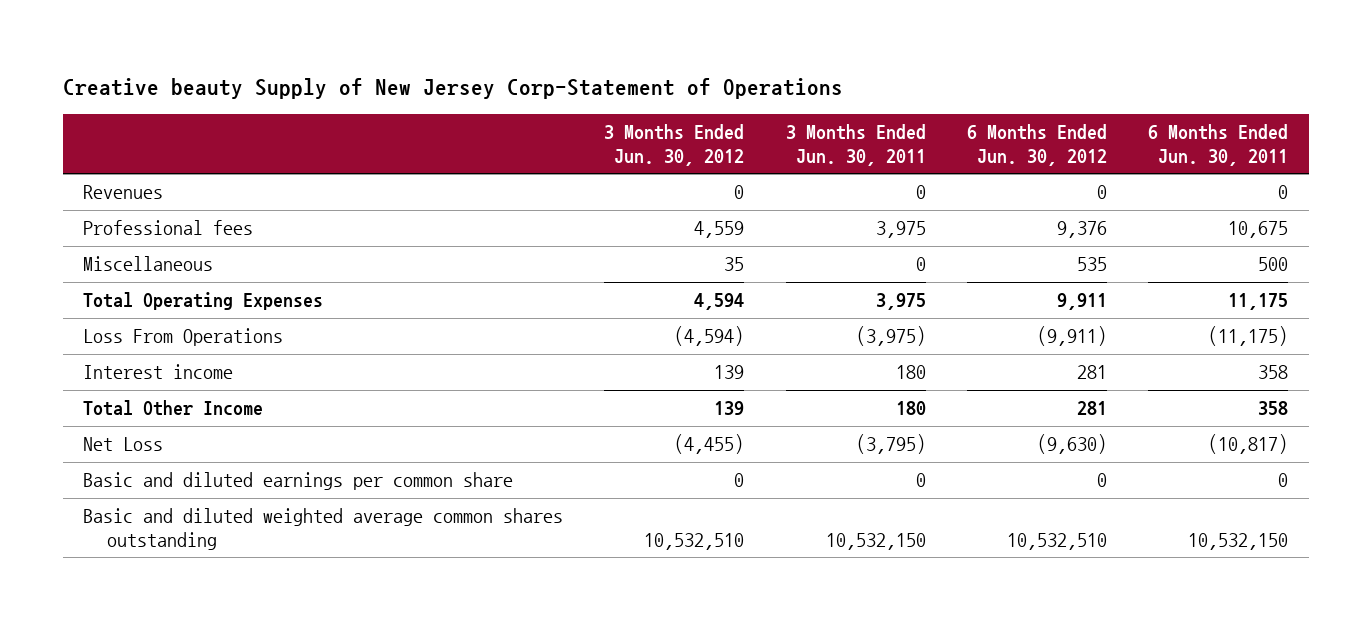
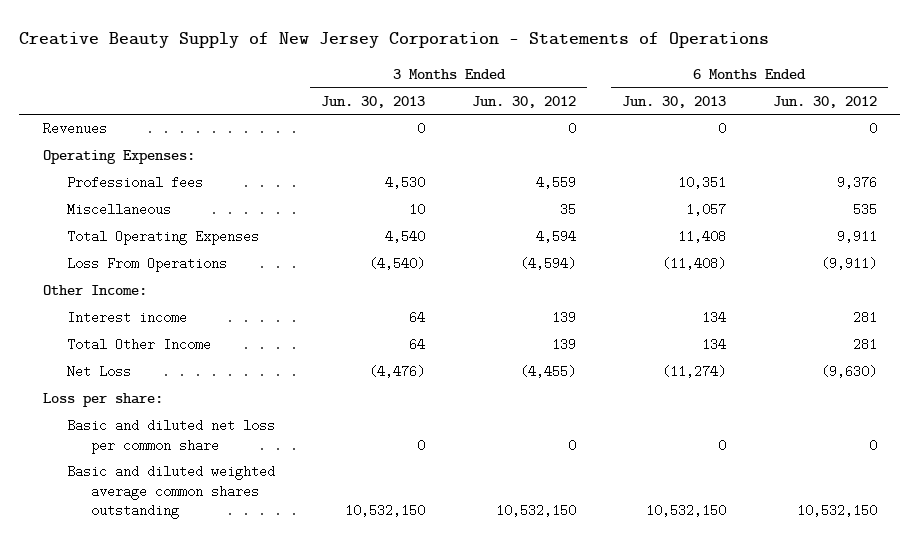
[62,77,843,99] Creative beauty Supply of New Jersey Corp-Statement of Operations -> [19,32,770,49] Creative Beauty Supply of New Jersey Corporation - Statements of Operations
[785,124,926,167] 3 Months Ended Jun. 30, 2011 -> none
[1148,124,1289,167] 6 Months Ended Jun. 30, 2011 -> none
none -> [321,95,426,108] Jun. 30, 2013
none -> [622,95,727,108] Jun. 30, 2013
none -> [42,150,195,165] Operating Expenses:
none -> [42,285,147,296] Other Income:
none -> [42,393,163,408] Loss per share:
[83,472,514,491] Basic and diluted earnings per common share -> [66,419,275,454] Basic and diluted net loss per common share
[644,532,745,550] 10,532,510 -> [495,504,576,518] 10,532,150
[1006,532,1107,550] 10,532,510 -> [796,504,877,518] 10,532,150

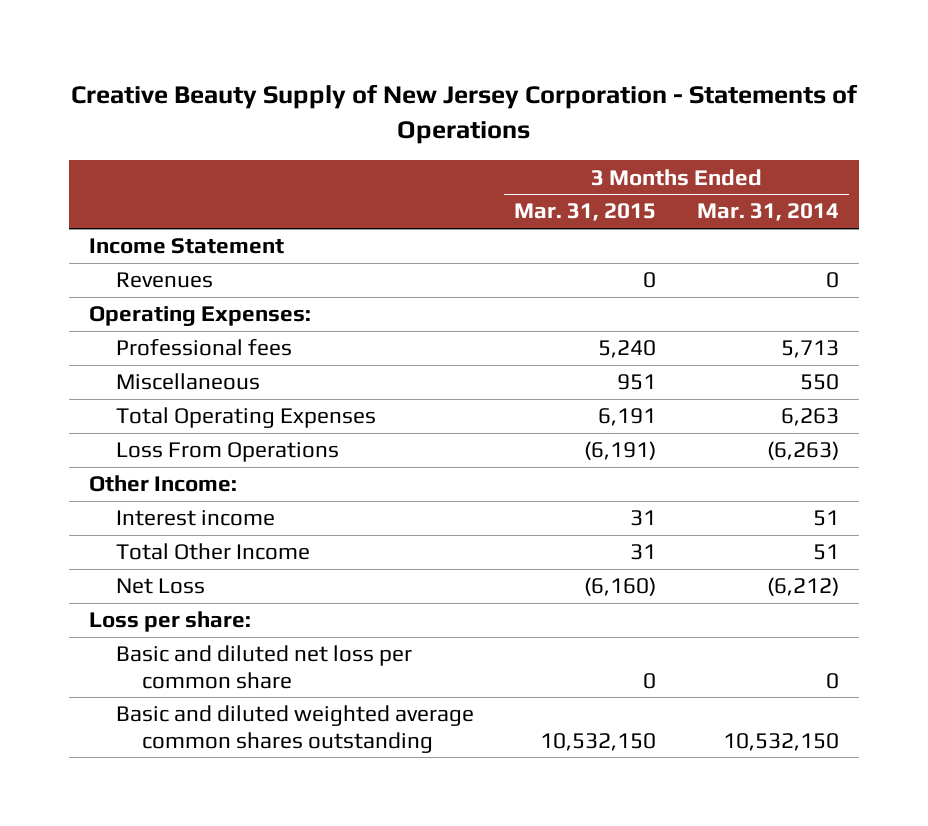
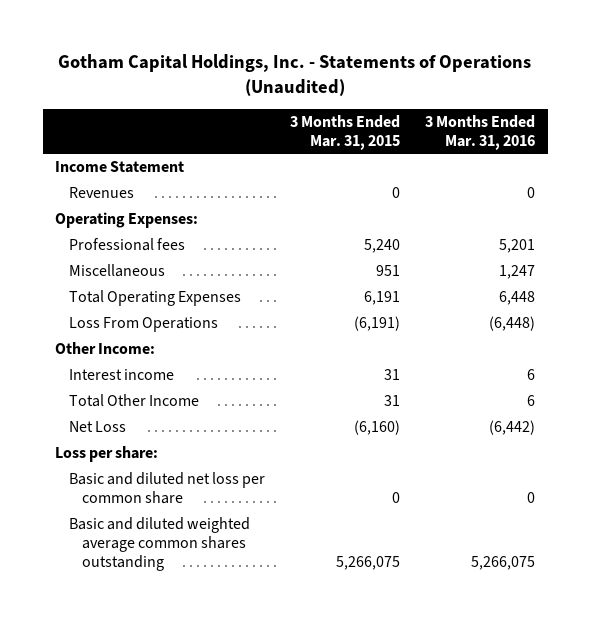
[70,84,858,145] Creative Beauty Supply of New Jersey Corporation - Statements of Operations -> [58,53,532,96] Gotham Capital Holdings, Inc. - Statements of Operations (Unaudited)
[696,203,839,222] Mar. 31, 2014 -> none
none -> [424,114,535,150] 3 Months Ended Mar. 31, 2016
[540,732,657,751] 10,532,150 -> [335,555,400,570] 5,266,075

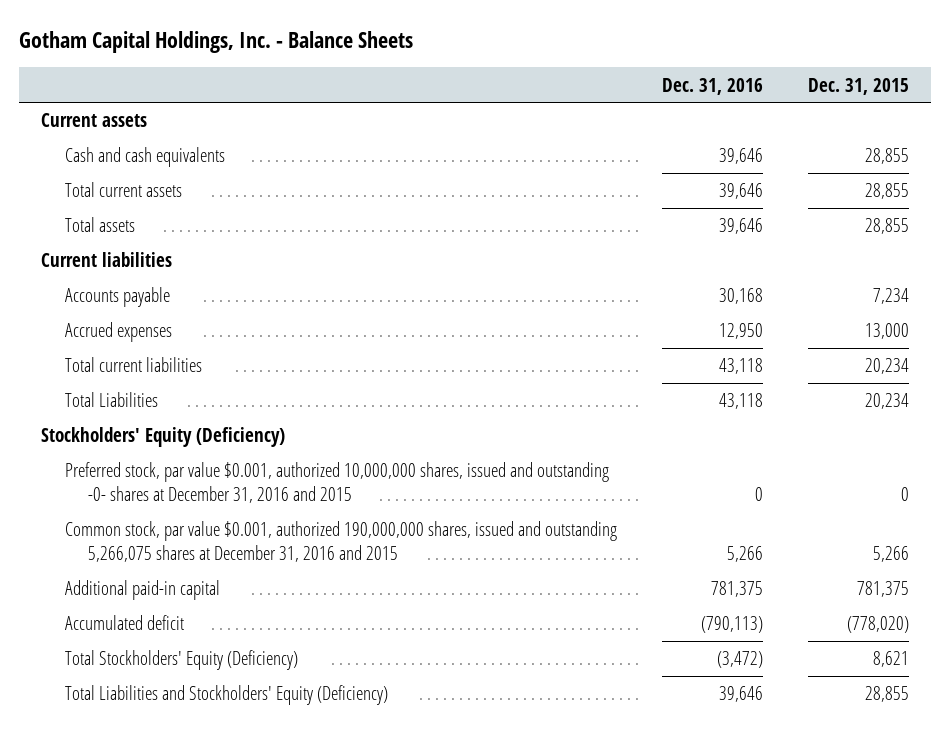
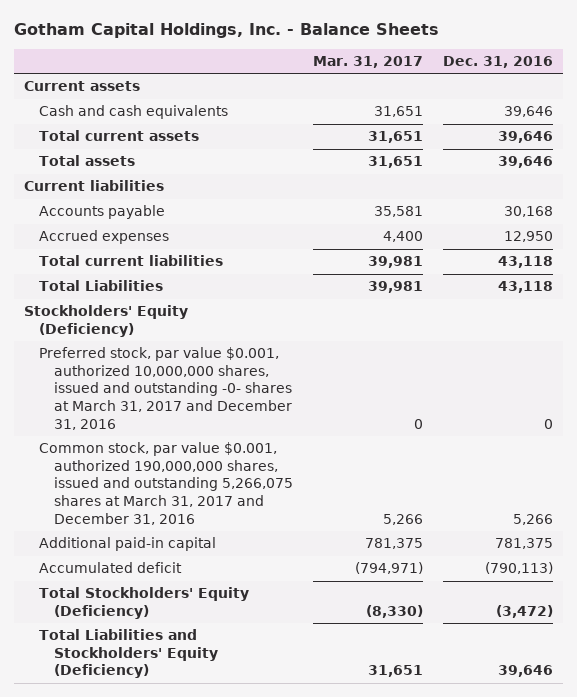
[807,77,909,95] Dec. 31, 2015 -> none
none -> [312,56,423,69] Mar. 31, 2017
[64,462,609,504] Preferred stock, par value $0.001, authorized 10,000,000 shares, issued and outstanding -0- shares at December 31, 2016 and 2015 -> [39,347,293,430] Preferred stock, par value $0.001, authorized 10,000,000 shares, issued and outstanding -0- shares at March 31, 2017 and December 31, 2016
[64,521,617,563] Common stock, par value $0.001, authorized 190,000,000 shares, issued and outstanding 5,266,075 shares at December 31, 2016 and 2015 -> [39,442,294,525] Common stock, par value $0.001, authorized 190,000,000 shares, issued and outstanding 5,266,075 shares at March 31, 2017 and December 31, 2016

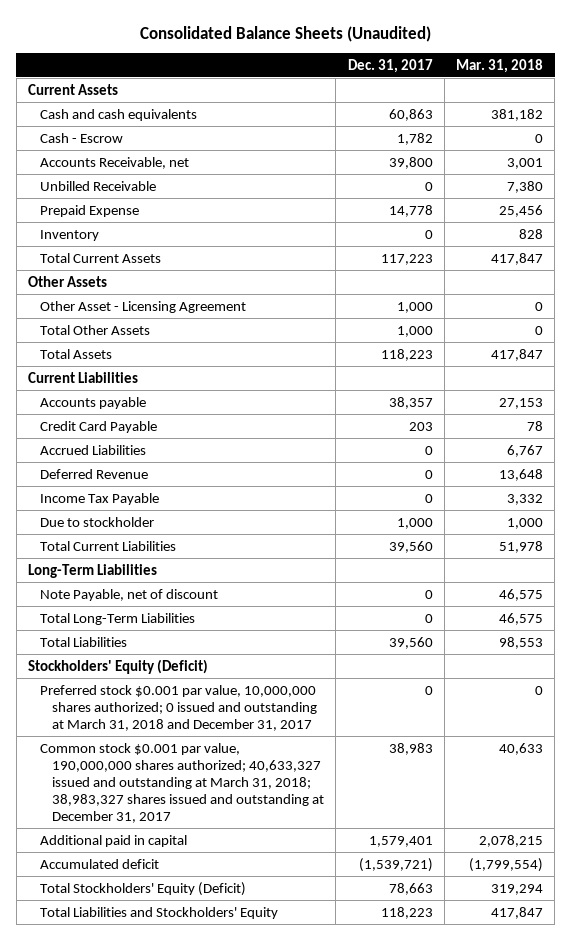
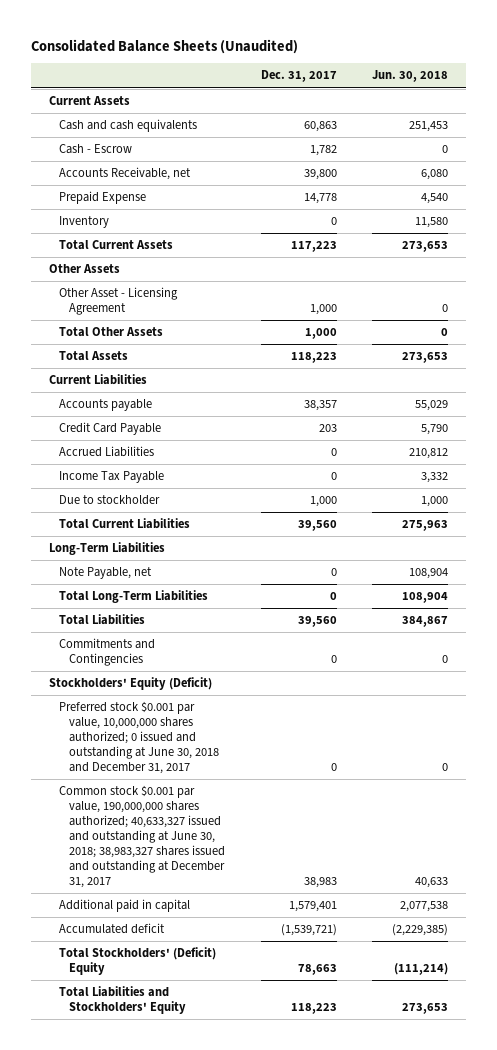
[456,58,544,73] Mar. 31, 2018 -> none
none -> [372,70,449,83] Jun. 30, 2018
[40,180,157,191] Unbilled Receivable -> none
[40,468,149,479] Deferred Revenue -> none
[40,588,219,601] Note Payable, net of discount -> [59,567,153,580] Note Payable, net
none -> [59,638,156,667] Commitments and Contingencies
[40,684,318,731] Preferred stock $0.001 par value, 10,000,000 shares authorized; 0 issued and outstanding at March 31, 2018 and December 31, 2017 -> [59,701,220,775] Preferred stock $0.001 par value, 10,000,000 shares authorized; 0 issued and outstanding at June 30, 2018 and December 31, 2017
[40,742,325,824] Common stock $0.001 par value, 190,000,000 shares authorized; 40,633,327 issued and outstanding at March 31, 2018; 38,983,327 shares issued and outstanding at December 31, 2017 -> [59,785,226,888] Common stock $0.001 par value, 190,000,000 shares authorized; 40,633,327 issued and outstanding at June 30, 2018; 38,983,327 shares issued and outstanding at December 31, 2017
[40,881,247,896] Total Stockholders' Equity (Deficit) -> [59,947,217,976] Total Stockholders' (Deficit) Equity

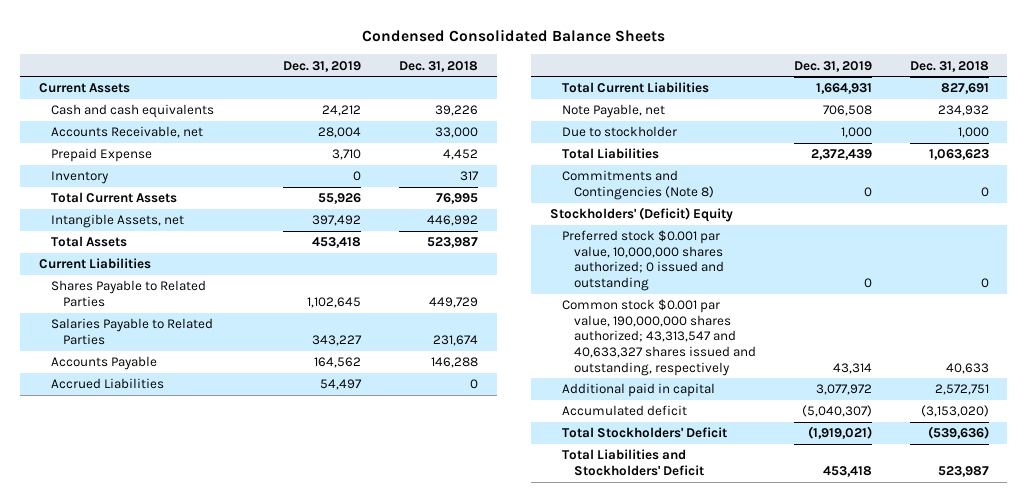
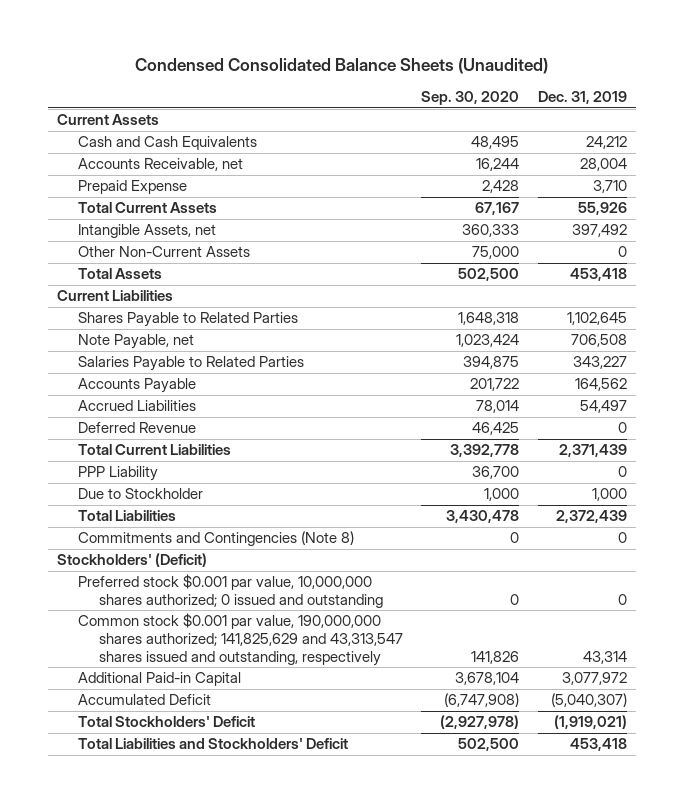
[361,28,665,42] Condensed Consolidated Balance Sheets -> [135,58,549,75] Condensed Consolidated Balance Sheets (Unaudited)
[398,60,478,72] Dec. 31, 2018 -> none
none -> [421,91,520,106] Sep. 30, 2020
[51,104,215,119] Cash and cash equivalents -> [78,136,258,151] Cash and Cash Equivalents
[51,171,110,185] Inventory -> none
none -> [78,246,251,258] Other Non-Current Assets
[561,104,665,119] Note Payable, net -> [78,334,195,350] Note Payable, net
none -> [78,422,197,434] Deferred Revenue
[815,83,872,95] 1,664,931 -> [558,444,627,458] 2,371,439
none -> [78,466,159,482] PPP Liability
[561,126,677,138] Due to stockholder -> [78,488,204,500] Due to Stockholder
[549,207,733,223] Stockholders' (Deficit) Equity -> [57,553,208,568] Stockholders' (Deficit)
[561,299,756,376] Common stock $0.001 par value, 190,000,000 shares authorized; 43,313,547 and 40,633,327 shares issued and outstanding, respectively -> [78,613,403,666] Common stock $0.001 par value, 190,000,000 shares authorized; 141,825,629 and 43,313,547 shares issued and outstanding, respectively
[561,383,715,398] Additional paid in capital -> [78,672,242,687] Additional Paid-in Capital
[561,405,687,417] Accumulated deficit -> [78,694,212,706] Accumulated Deficit

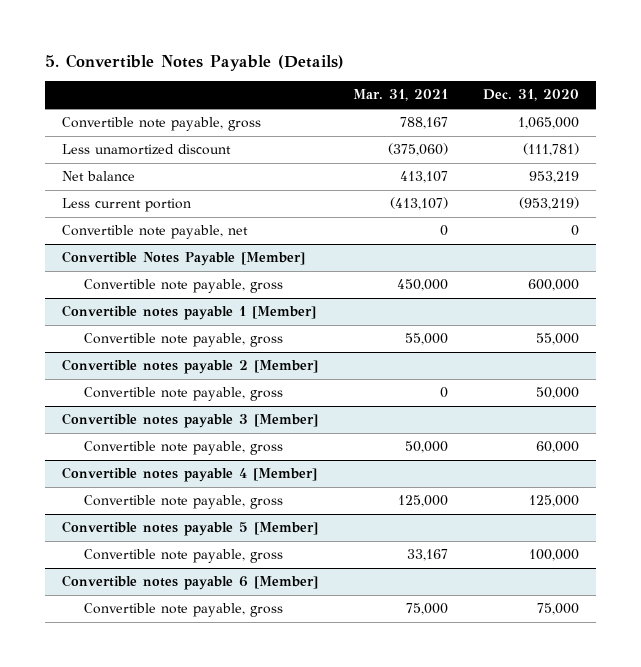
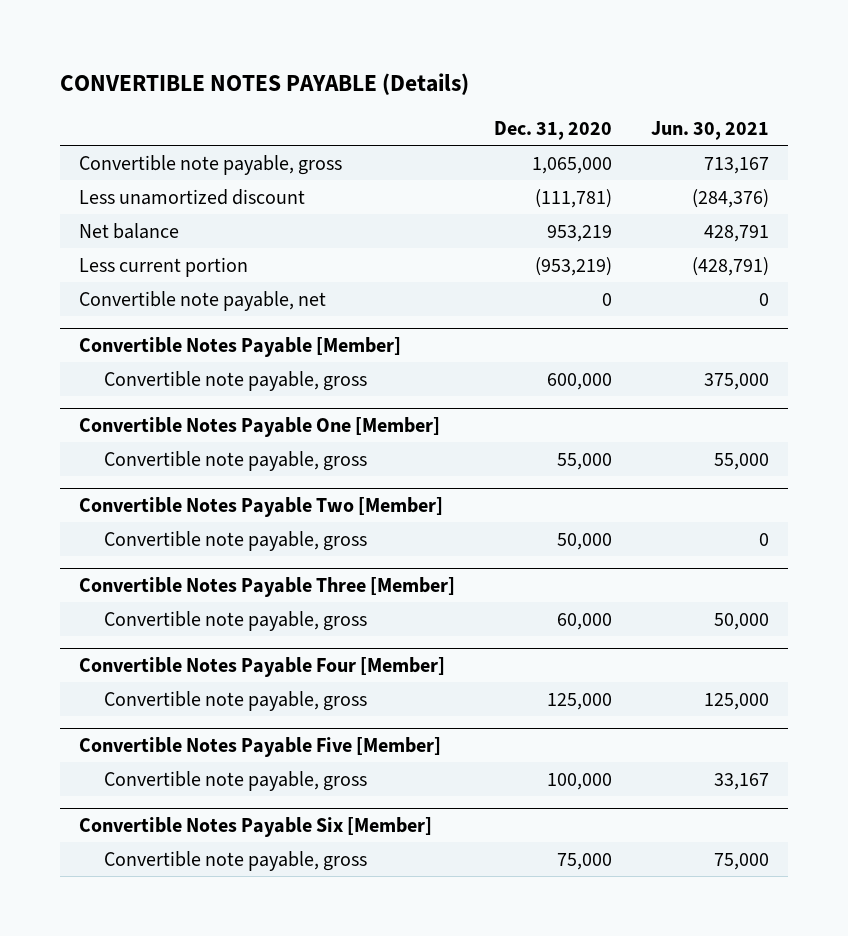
[44,53,344,71] 5. Convertible Notes Payable (Details) -> [59,73,469,96] CONVERTIBLE NOTES PAYABLE (Details)
[352,89,448,102] Mar. 31, 2021 -> none
none -> [651,121,770,141] Jun. 30, 2021
[62,305,317,321] Convertible notes payable 1 [Member] -> [79,416,441,437] Convertible Notes Payable One [Member]
[62,359,319,375] Convertible notes payable 2 [Member] -> [79,496,444,517] Convertible Notes Payable Two [Member]
[62,413,319,429] Convertible notes payable 3 [Member] -> [79,576,456,597] Convertible Notes Payable Three [Member]
[62,467,318,483] Convertible notes payable 4 [Member] -> [79,656,446,677] Convertible Notes Payable Four [Member]
[62,521,319,537] Convertible notes payable 5 [Member] -> [79,736,442,757] Convertible Notes Payable Five [Member]
[62,575,319,591] Convertible notes payable 6 [Member] -> [79,816,433,837] Convertible Notes Payable Six [Member]

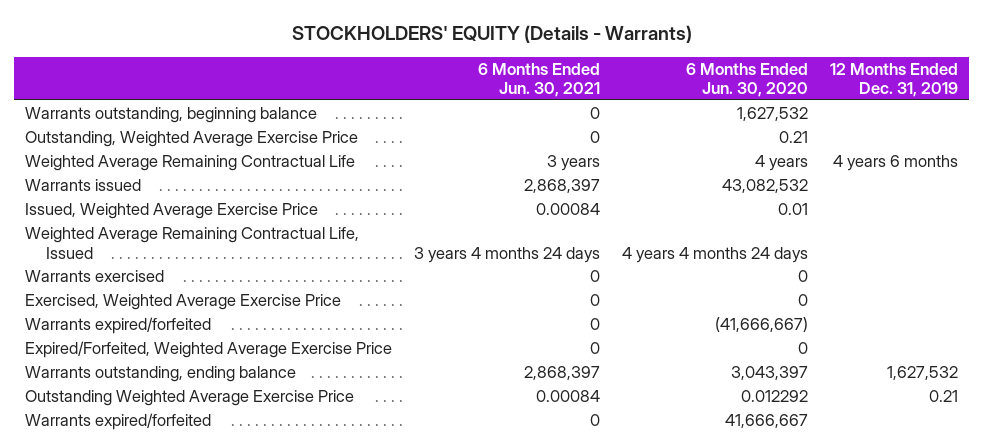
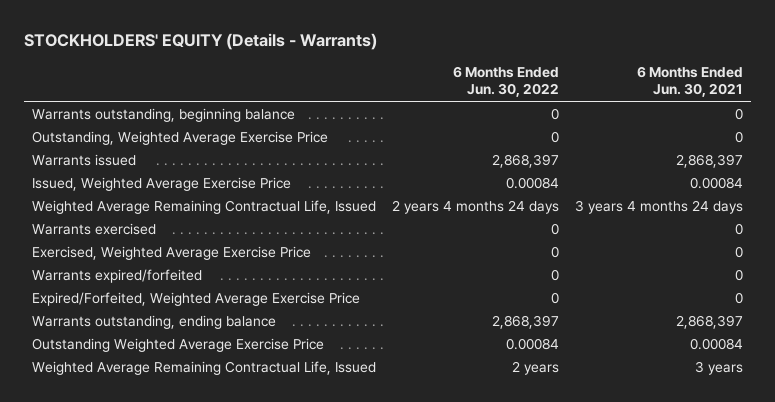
[686,62,809,98] 6 Months Ended Jun. 30, 2020 -> none
[830,62,959,98] 12 Months Ended Dec. 31, 2019 -> none
none -> [453,65,560,98] 6 Months Ended Jun. 30, 2022
[24,154,355,171] Weighted Average Remaining Contractual Life -> none
[24,412,211,430] Warrants expired/forfeited -> none
none -> [31,360,376,375] Weighted Average Remaining Contractual Life, Issued

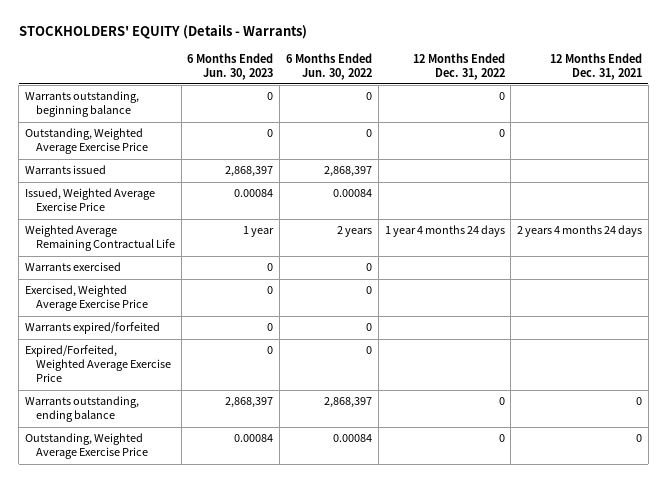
[637,65,744,98] 6 Months Ended Jun. 30, 2021 -> none
none -> [187,52,274,80] 6 Months Ended Jun. 30, 2023
none -> [412,52,505,80] 12 Months Ended Dec. 31, 2022
none -> [550,52,643,80] 12 Months Ended Dec. 31, 2021
[31,199,376,214] Weighted Average Remaining Contractual Life, Issued -> [24,225,175,252] Weighted Average Remaining Contractual Life
[392,199,560,214] 2 years 4 months 24 days -> [336,226,372,238] 2 years
[31,360,376,375] Weighted Average Remaining Contractual Life, Issued -> none
[31,337,324,352] Outstanding Weighted Average Exercise Price -> [24,433,148,460] Outstanding, Weighted Average Exercise Price

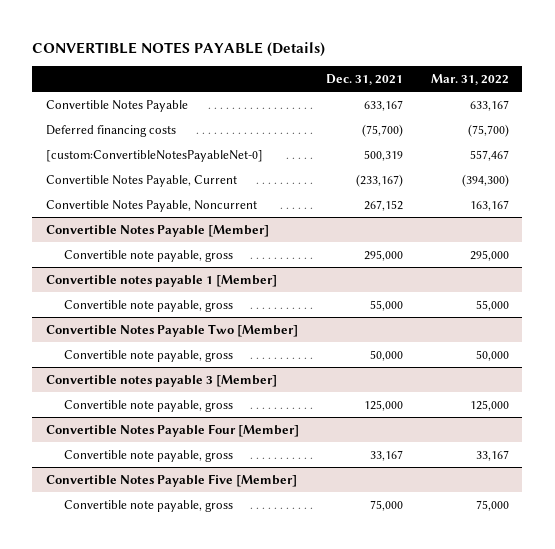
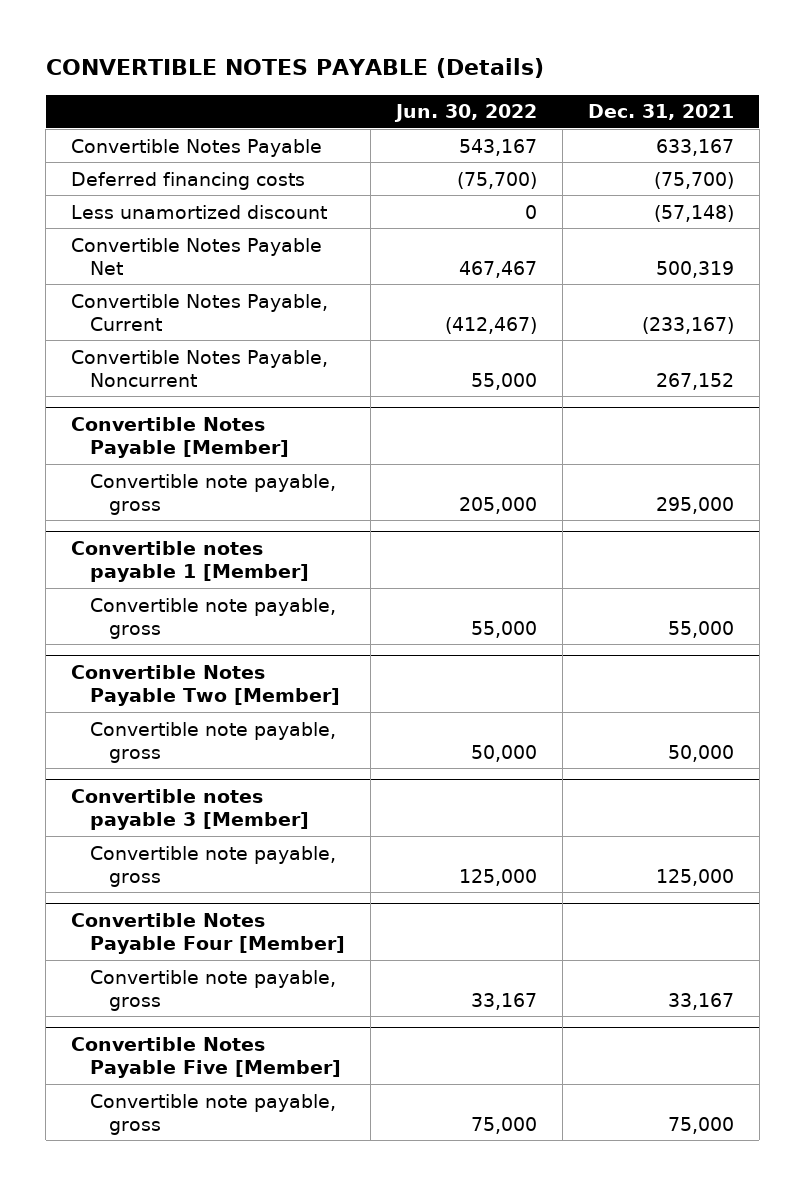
[430,74,509,86] Mar. 31, 2022 -> none
none -> [393,104,537,123] Jun. 30, 2022
none -> [71,204,328,219] Less unamortized discount
[46,149,264,162] [custom:ConvertibleNotesPayableNet-0] -> [71,237,323,275] Convertible Notes Payable Net

